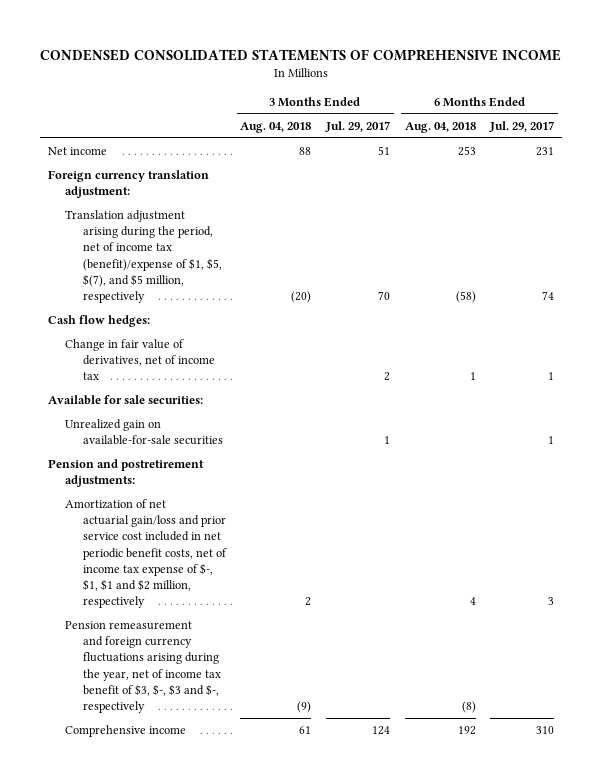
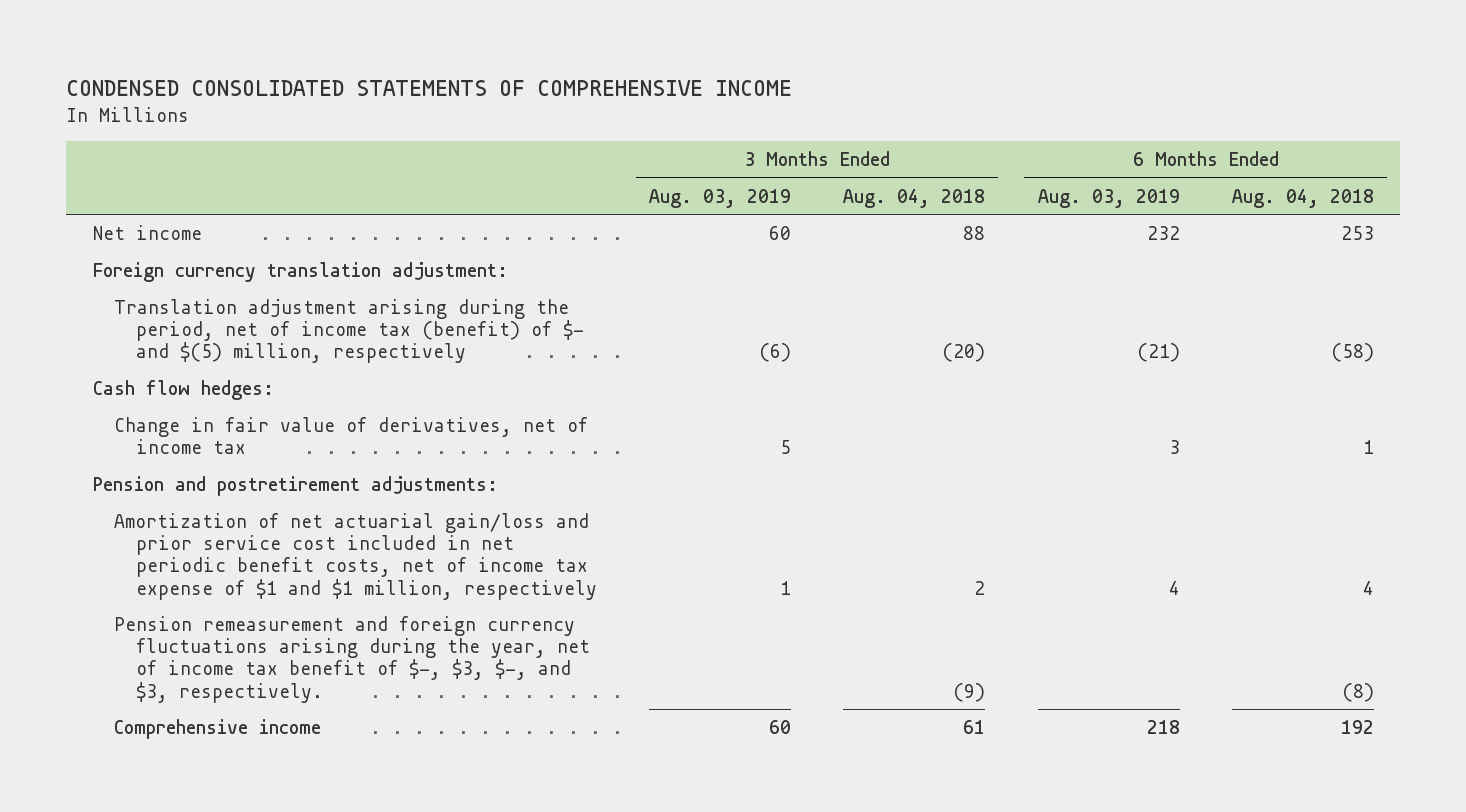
[325,120,391,132] Jul. 29, 2017 -> none
[489,120,555,132] Jul. 29, 2017 -> none
none -> [648,188,791,208] Aug. 03, 2019
none -> [1037,188,1180,208] Aug. 03, 2019
[65,210,222,304] Translation adjustment arising during the period, net of income tax (benefit)/expense of $1, $5, $(7), and $5 million, respectively -> [114,298,584,364] Translation adjustment arising during the period, net of income tax (benefit) of $- and $(5) million, respectively
[47,395,203,406] Available for sale securities: -> none
[65,419,223,446] Unrealized gain on available-for-sale securities -> none
[65,499,227,609] Amortization of net actuarial gain/loss and prior service cost included in net periodic benefit costs, net of income tax expense of $-, $1, $1 and $2 million, respectively -> [114,512,597,600] Amortization of net actuarial gain/loss and prior service cost included in net periodic benefit costs, net of income tax expense of $1 and $1 million, respectively
[65,621,221,714] Pension remeasurement and foreign currency fluctuations arising during the year, net of income tax benefit of $3, $-, $3 and $-, respectively -> [114,615,590,703] Pension remeasurement and foreign currency fluctuations arising during the year, net of income tax benefit of $-, $3, $-, and $3, respectively.

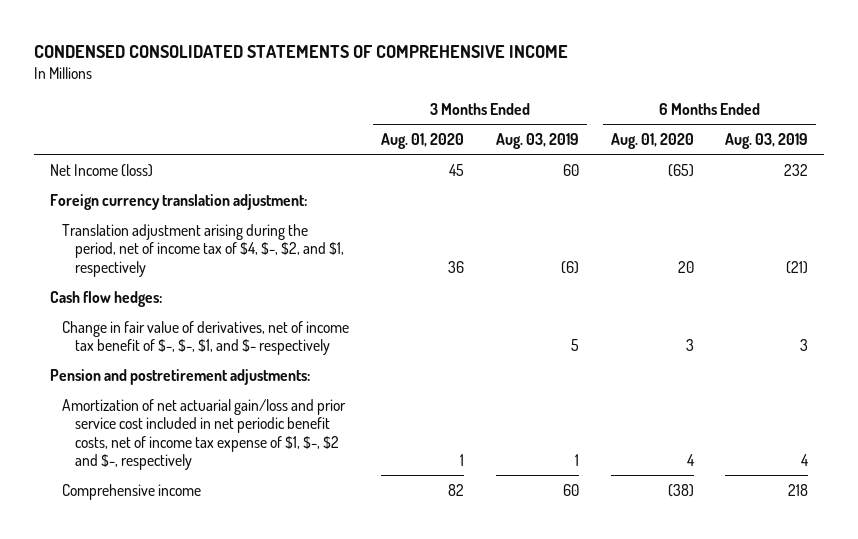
[843,188,986,208] Aug. 04, 2018 -> none
[1231,188,1374,208] Aug. 04, 2018 -> none
none -> [381,132,465,149] Aug. 01, 2020
none -> [610,132,694,149] Aug. 01, 2020
[92,224,202,240] Net income -> [49,163,153,177] Net Income (loss)
[114,298,584,364] Translation adjustment arising during the period, net of income tax (benefit) of $- and $(5) million, respectively -> [62,223,344,277] Translation adjustment arising during the period, net of income tax of $4, $-, $2, and $1, respectively
[114,416,589,455] Change in fair value of derivatives, net of income tax -> [62,320,350,356] Change in fair value of derivatives, net of income tax benefit of $-, $-, $1, and $- respectively
[114,615,590,703] Pension remeasurement and foreign currency fluctuations arising during the year, net of income tax benefit of $-, $3, $-, and $3, respectively. -> none
[114,512,597,600] Amortization of net actuarial gain/loss and prior service cost included in net periodic benefit costs, net of income tax expense of $1 and $1 million, respectively -> [62,398,347,470] Amortization of net actuarial gain/loss and prior service cost included in net periodic benefit costs, net of income tax expense of $1, $-, $2 and $-, respectively

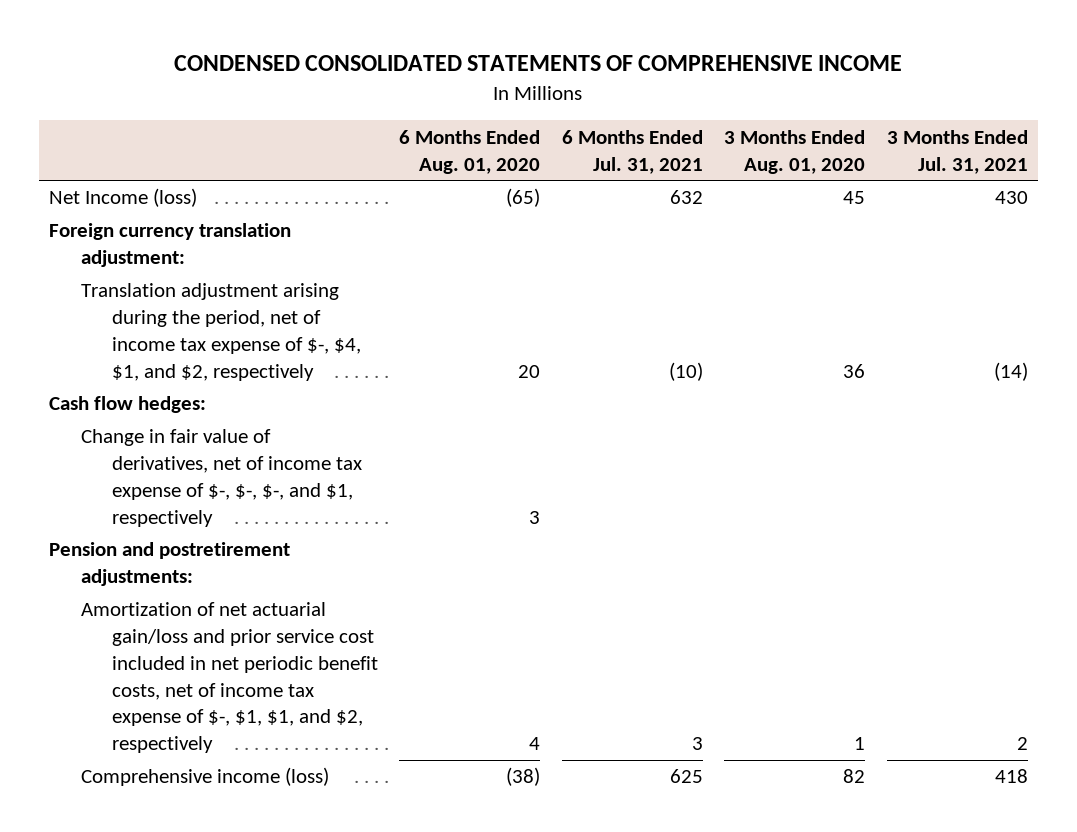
[495,132,579,149] Aug. 03, 2019 -> none
[725,132,809,149] Aug. 03, 2019 -> none
none -> [561,129,703,174] 6 Months Ended Jul. 31, 2021
none -> [886,129,1028,174] 3 Months Ended Jul. 31, 2021
[62,223,344,277] Translation adjustment arising during the period, net of income tax of $4, $-, $2, and $1, respectively -> [80,283,362,381] Translation adjustment arising during the period, net of income tax expense of $-, $4, $1, and $2, respectively
[62,320,350,356] Change in fair value of derivatives, net of income tax benefit of $-, $-, $1, and $- respectively -> [80,429,363,527] Change in fair value of derivatives, net of income tax expense of $-, $-, $-, and $1, respectively
[62,398,347,470] Amortization of net actuarial gain/loss and prior service cost included in net periodic benefit costs, net of income tax expense of $1, $-, $2 and $-, respectively -> [80,602,379,754] Amortization of net actuarial gain/loss and prior service cost included in net periodic benefit costs, net of income tax expense of $-, $1, $1, and $2, respectively
[62,483,202,500] Comprehensive income -> [80,767,329,787] Comprehensive income (loss)

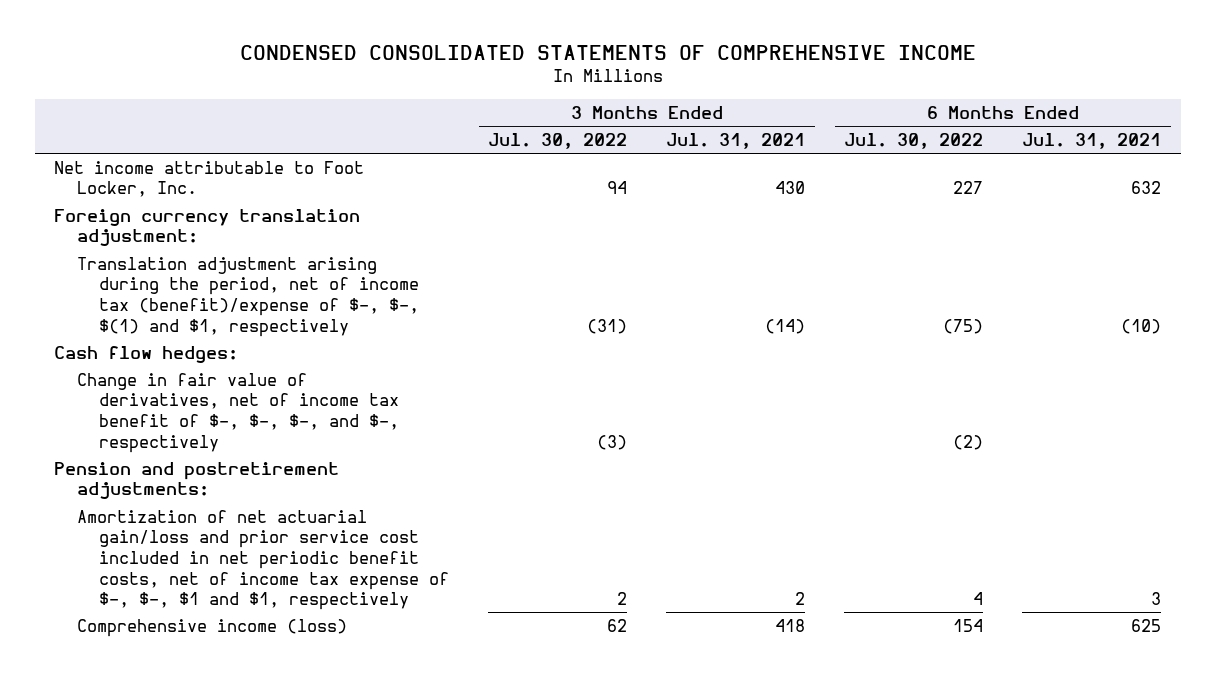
[399,129,541,174] 6 Months Ended Aug. 01, 2020 -> none
[724,129,866,174] 3 Months Ended Aug. 01, 2020 -> none
none -> [488,132,628,149] Jul. 30, 2022
none -> [844,132,984,149] Jul. 30, 2022
[49,188,198,208] Net Income (loss) -> [54,160,365,198] Net income attributable to Foot Locker, Inc.
[80,283,362,381] Translation adjustment arising during the period, net of income tax expense of $-, $4, $1, and $2, respectively -> [76,256,420,337] Translation adjustment arising during the period, net of income tax (benefit)/expense of $-, $-, $(1) and $1, respectively
[80,429,363,527] Change in fair value of derivatives, net of income tax expense of $-, $-, $-, and $1, respectively -> [76,372,400,453] Change in fair value of derivatives, net of income tax benefit of $-, $-, $-, and $-, respectively
[80,602,379,754] Amortization of net actuarial gain/loss and prior service cost included in net periodic benefit costs, net of income tax expense of $-, $1, $1, and $2, respectively -> [76,509,450,611] Amortization of net actuarial gain/loss and prior service cost included in net periodic benefit costs, net of income tax expense of $-, $-, $1 and $1, respectively

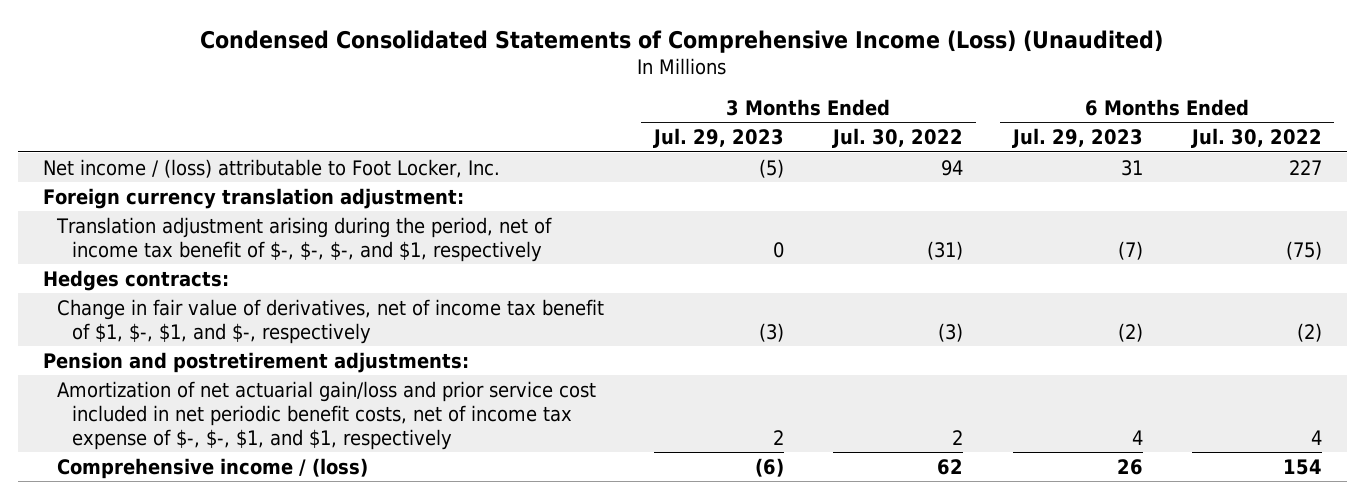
[239,45,976,61] CONDENSED CONSOLIDATED STATEMENTS OF COMPREHENSIVE INCOME -> [200,30,1164,54] Condensed Consolidated Statements of Comprehensive Income (Loss) (Unaudited)
[666,132,806,149] Jul. 31, 2021 -> none
[1022,132,1162,149] Jul. 31, 2021 -> none
none -> [652,128,784,149] Jul. 29, 2023
none -> [1011,128,1143,149] Jul. 29, 2023
[54,160,365,198] Net income attributable to Foot Locker, Inc. -> [42,158,500,178] Net income / (loss) attributable to Foot Locker, Inc.
[76,256,420,337] Translation adjustment arising during the period, net of income tax (benefit)/expense of $-, $-, $(1) and $1, respectively -> [56,216,553,262] Translation adjustment arising during the period, net of income tax benefit of $-, $-, $-, and $1, respectively
[54,345,239,363] Cash flow hedges: -> [42,269,229,291] Hedges contracts:
[76,372,400,453] Change in fair value of derivatives, net of income tax benefit of $-, $-, $-, and $-, respectively -> [57,298,605,344] Change in fair value of derivatives, net of income tax benefit of $1, $-, $1, and $-, respectively
[76,509,450,611] Amortization of net actuarial gain/loss and prior service cost included in net periodic benefit costs, net of income tax expense of $-, $-, $1 and $1, respectively -> [57,380,597,450] Amortization of net actuarial gain/loss and prior service cost included in net periodic benefit costs, net of income tax expense of $-, $-, $1, and $1, respectively
[76,618,347,637] Comprehensive income (loss) -> [57,457,369,479] Comprehensive income / (loss)

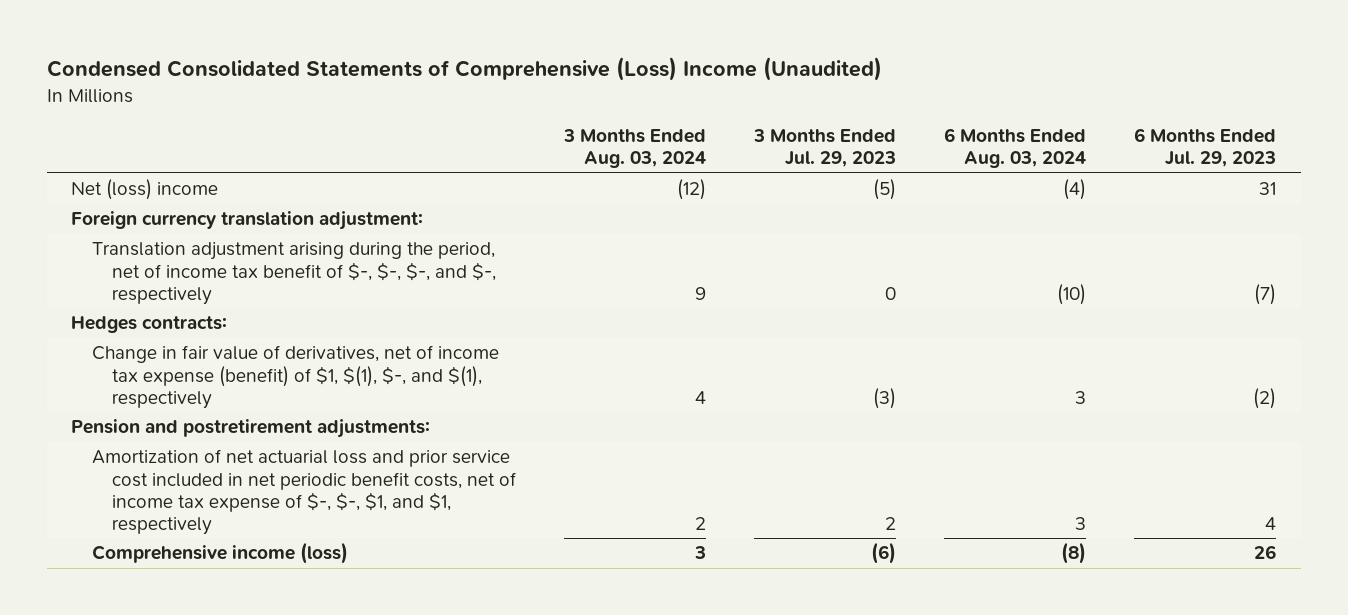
[200,30,1164,54] Condensed Consolidated Statements of Comprehensive Income (Loss) (Unaudited) -> [47,57,883,82] Condensed Consolidated Statements of Comprehensive (Loss) Income (Unaudited)
[832,128,964,149] Jul. 30, 2022 -> none
[1191,128,1323,149] Jul. 30, 2022 -> none
none -> [563,128,707,169] 3 Months Ended Aug. 03, 2024
none -> [944,127,1087,169] 6 Months Ended Aug. 03, 2024
[42,158,500,178] Net income / (loss) attributable to Foot Locker, Inc. -> [71,179,219,201] Net (loss) income
[56,216,553,262] Translation adjustment arising during the period, net of income tax benefit of $-, $-, $-, and $1, respectively -> [91,242,496,305] Translation adjustment arising during the period, net of income tax benefit of $-, $-, $-, and $-, respectively
[57,298,605,344] Change in fair value of derivatives, net of income tax benefit of $1, $-, $1, and $-, respectively -> [91,345,499,409] Change in fair value of derivatives, net of income tax expense (benefit) of $1, $(1), $-, and $(1), respectively
[57,380,597,450] Amortization of net actuarial gain/loss and prior service cost included in net periodic benefit costs, net of income tax expense of $-, $-, $1, and $1, respectively -> [91,449,516,536] Amortization of net actuarial loss and prior service cost included in net periodic benefit costs, net of income tax expense of $-, $-, $1, and $1, respectively
[57,457,369,479] Comprehensive income / (loss) -> [91,542,348,565] Comprehensive income (loss)

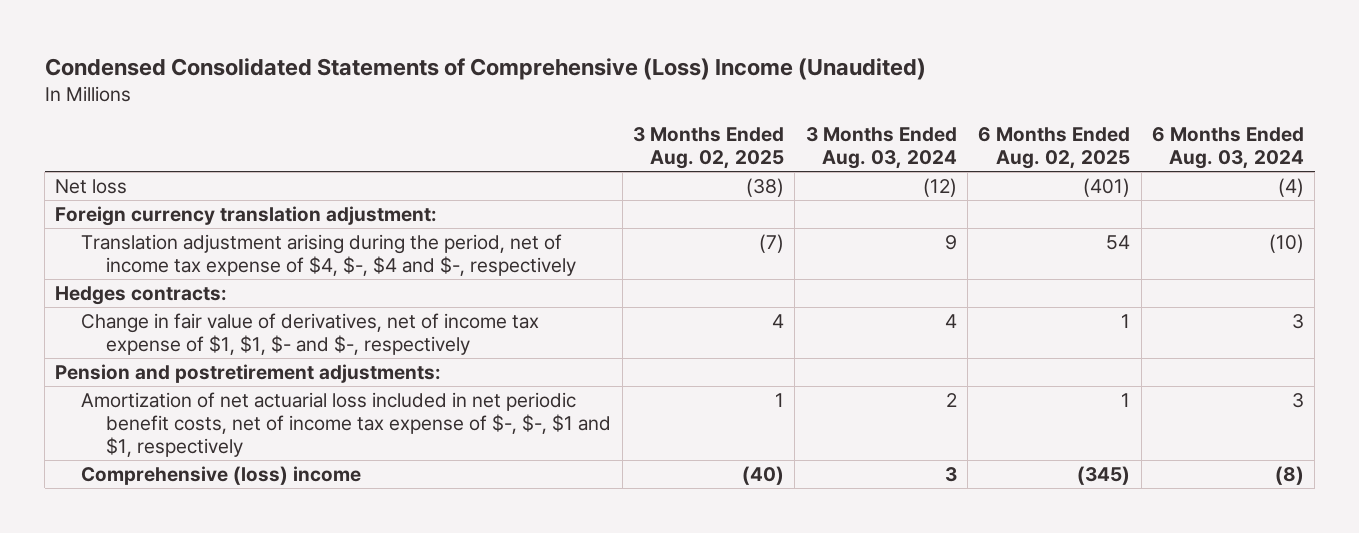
[753,128,897,168] 3 Months Ended Jul. 29, 2023 -> none
[1134,127,1277,168] 6 Months Ended Jul. 29, 2023 -> none
none -> [633,127,785,169] 3 Months Ended Aug. 02, 2025
none -> [978,127,1131,169] 6 Months Ended Aug. 02, 2025
[71,179,219,201] Net (loss) income -> [55,179,128,195] Net loss
[91,242,496,305] Translation adjustment arising during the period, net of income tax benefit of $-, $-, $-, and $-, respectively -> [80,234,577,276] Translation adjustment arising during the period, net of income tax expense of $4, $-, $4 and $-, respectively
[91,345,499,409] Change in fair value of derivatives, net of income tax expense (benefit) of $1, $(1), $-, and $(1), respectively -> [80,313,539,355] Change in fair value of derivatives, net of income tax expense of $1, $1, $- and $-, respectively
[91,449,516,536] Amortization of net actuarial loss and prior service cost included in net periodic benefit costs, net of income tax expense of $-, $-, $1, and $1, respectively -> [80,392,612,457] Amortization of net actuarial loss included in net periodic benefit costs, net of income tax expense of $-, $-, $1 and $1, respectively
[91,542,348,565] Comprehensive income (loss) -> [80,466,361,486] Comprehensive (loss) income

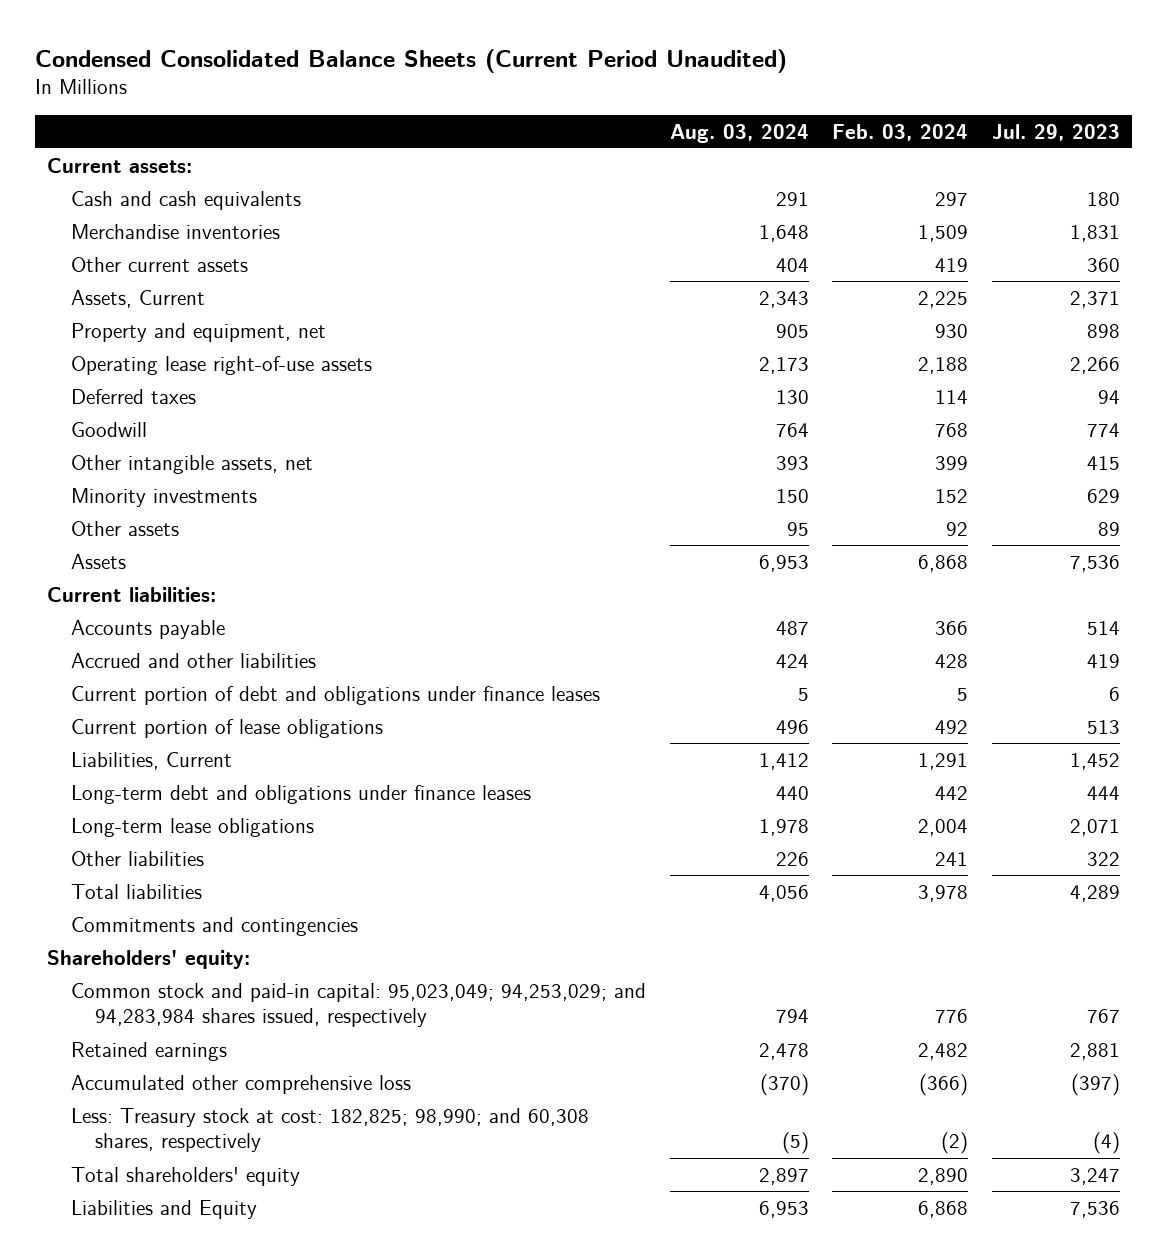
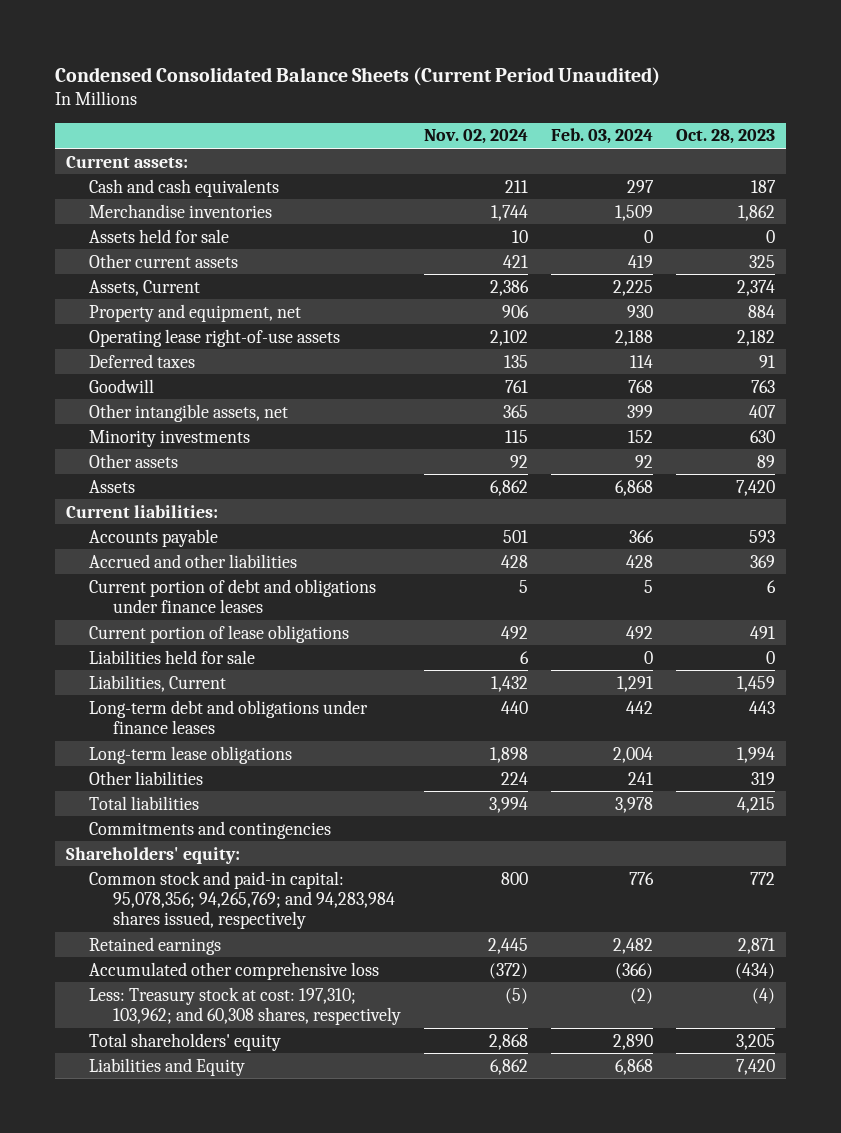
[669,123,809,143] Aug. 03, 2024 -> none
[992,123,1121,141] Jul. 29, 2023 -> none
none -> [423,129,528,145] Nov. 02, 2024
none -> [675,129,775,145] Oct. 28, 2023
none -> [89,228,230,243] Assets held for sale
none -> [89,649,256,664] Liabilities held for sale
[70,982,646,1028] Common stock and paid-in capital: 95,023,049; 94,253,029; and 94,283,984 shares issued, respectively -> [89,870,395,930] Common stock and paid-in capital: 95,078,356; 94,265,769; and 94,283,984 shares issued, respectively
[70,1107,589,1153] Less: Treasury stock at cost: 182,825; 98,990; and 60,308 shares, respectively -> [89,986,401,1025] Less: Treasury stock at cost: 197,310; 103,962; and 60,308 shares, respectively

